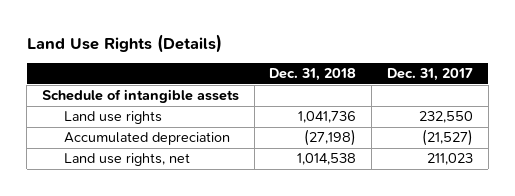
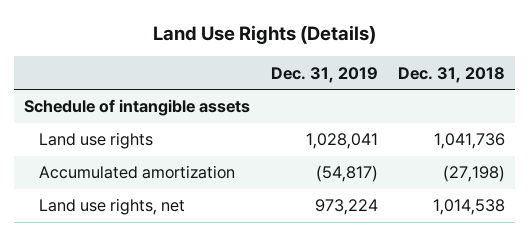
[386,68,473,82] Dec. 31, 2017 -> none
none -> [270,66,378,83] Dec. 31, 2019
[64,132,231,146] Accumulated depreciation -> [38,165,235,180] Accumulated amortization

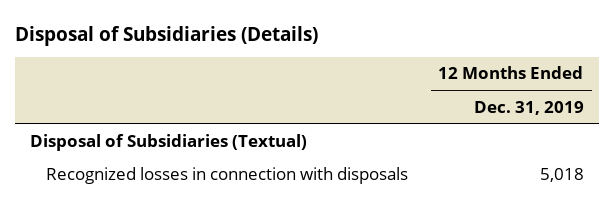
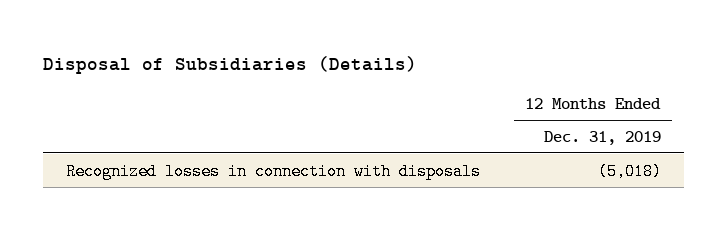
[30,134,308,152] Disposal of Subsidiaries (Textual) -> none
[539,168,584,183] 5,018 -> [597,162,662,180] (5,018)

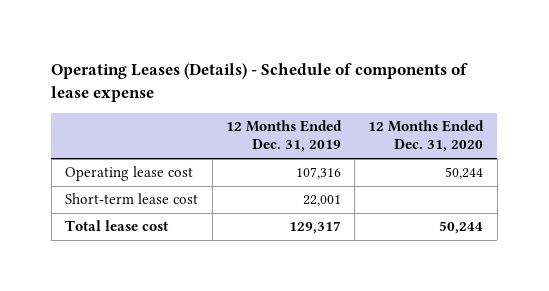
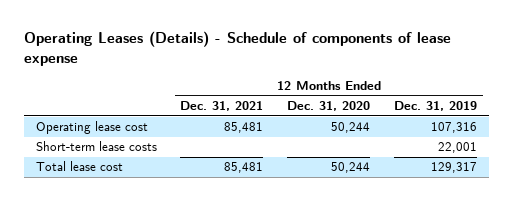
none -> [180,101,264,112] Dec. 31, 2021
[65,193,199,205] Short-term lease cost -> [35,141,157,152] Short-term lease costs

